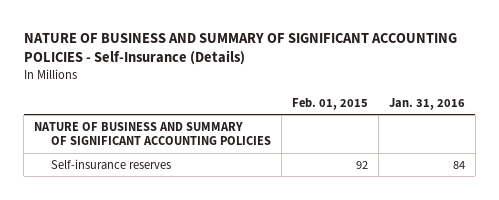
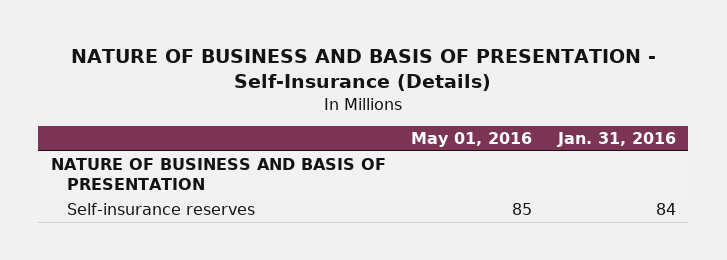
[23,33,457,66] NATURE OF BUSINESS AND SUMMARY OF SIGNIFICANT ACCOUNTING POLICIES - Self-Insurance (Details) -> [71,49,657,92] NATURE OF BUSINESS AND BASIS OF PRESENTATION - Self-Insurance (Details)
[291,98,368,111] Feb. 01, 2015 -> none
none -> [411,132,533,148] May 01, 2016
[34,121,271,146] NATURE OF BUSINESS AND SUMMARY OF SIGNIFICANT ACCOUNTING POLICIES -> [51,158,387,191] NATURE OF BUSINESS AND BASIS OF PRESENTATION

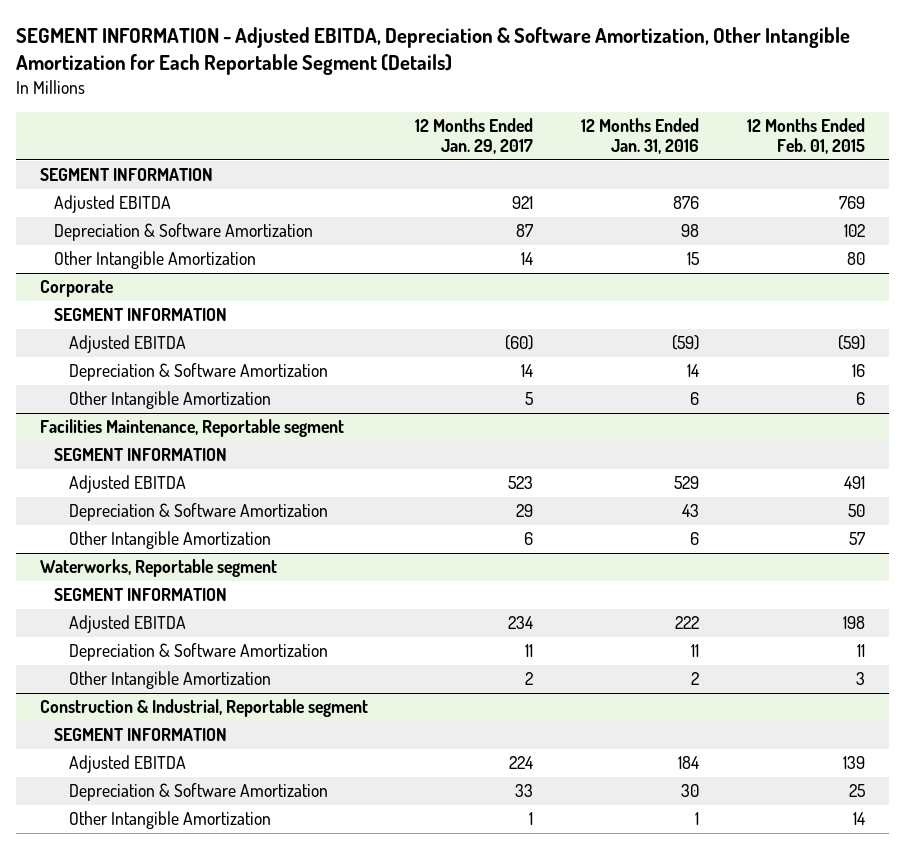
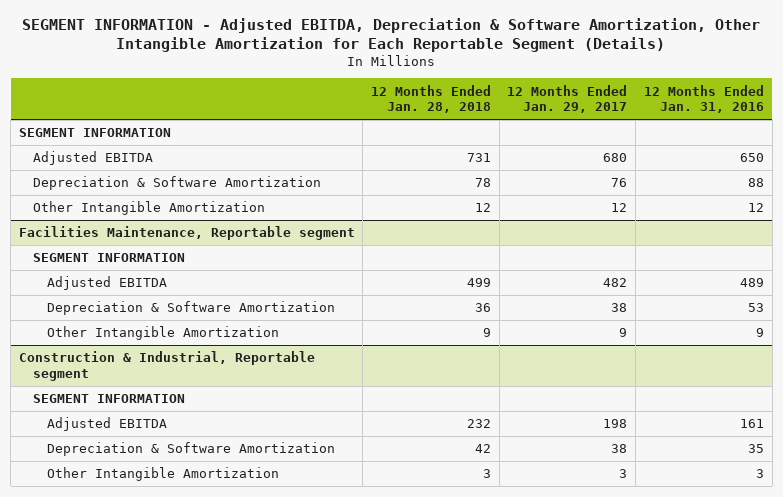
[747,118,866,155] 12 Months Ended Feb. 01, 2015 -> none
none -> [371,84,492,114] 12 Months Ended Jan. 28, 2018
[39,280,113,298] Corporate -> none
[54,308,228,322] SEGMENT INFORMATION -> none
[69,335,187,354] Adjusted EBITDA -> none
[69,363,329,382] Depreciation & Software Amortization -> none
[69,391,272,410] Other Intangible Amortization -> none
[512,196,534,210] 921 -> [603,153,628,163] 680
[673,196,700,210] 876 -> [739,153,764,163] 650
[516,224,534,238] 87 -> [611,178,628,188] 76
[681,224,700,238] 98 -> [747,178,764,188] 88
[521,252,534,266] 14 -> [611,203,628,213] 12
[687,252,700,266] 15 -> [747,203,764,213] 12
[39,559,277,578] Waterworks, Reportable segment -> none
[54,588,228,602] SEGMENT INFORMATION -> none
[69,615,187,634] Adjusted EBITDA -> none
[69,643,329,662] Depreciation & Software Amortization -> none
[69,671,272,690] Other Intangible Amortization -> none
[508,476,534,490] 523 -> [603,278,628,288] 482
[674,476,700,490] 529 -> [739,278,764,288] 489
[516,504,534,518] 29 -> [611,303,628,313] 38
[682,504,700,518] 43 -> [747,303,764,313] 53
[524,532,534,546] 6 -> [619,328,628,338] 9
[690,532,700,546] 6 -> [755,328,764,338] 9
[509,756,534,770] 224 -> [603,419,628,429] 198
[678,756,700,770] 184 -> [739,419,764,429] 161
[515,784,534,798] 33 -> [611,444,628,454] 38
[681,784,700,798] 30 -> [747,444,764,454] 35
[529,812,534,826] 1 -> [619,469,628,479] 3
[695,812,700,826] 1 -> [755,469,764,479] 3

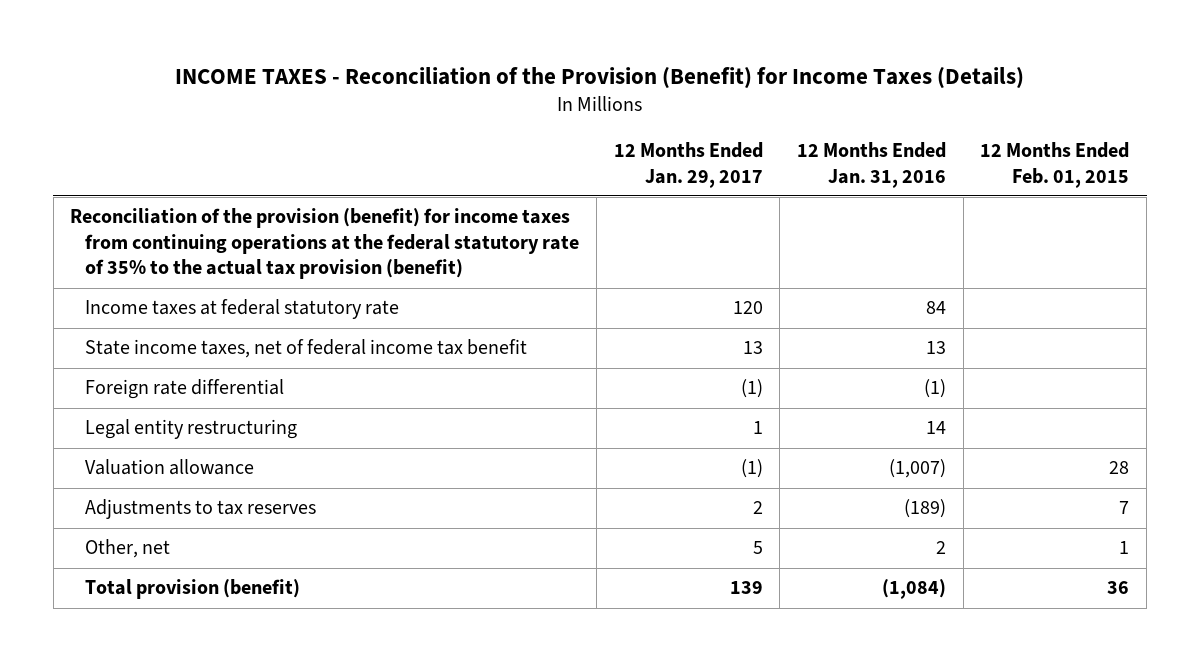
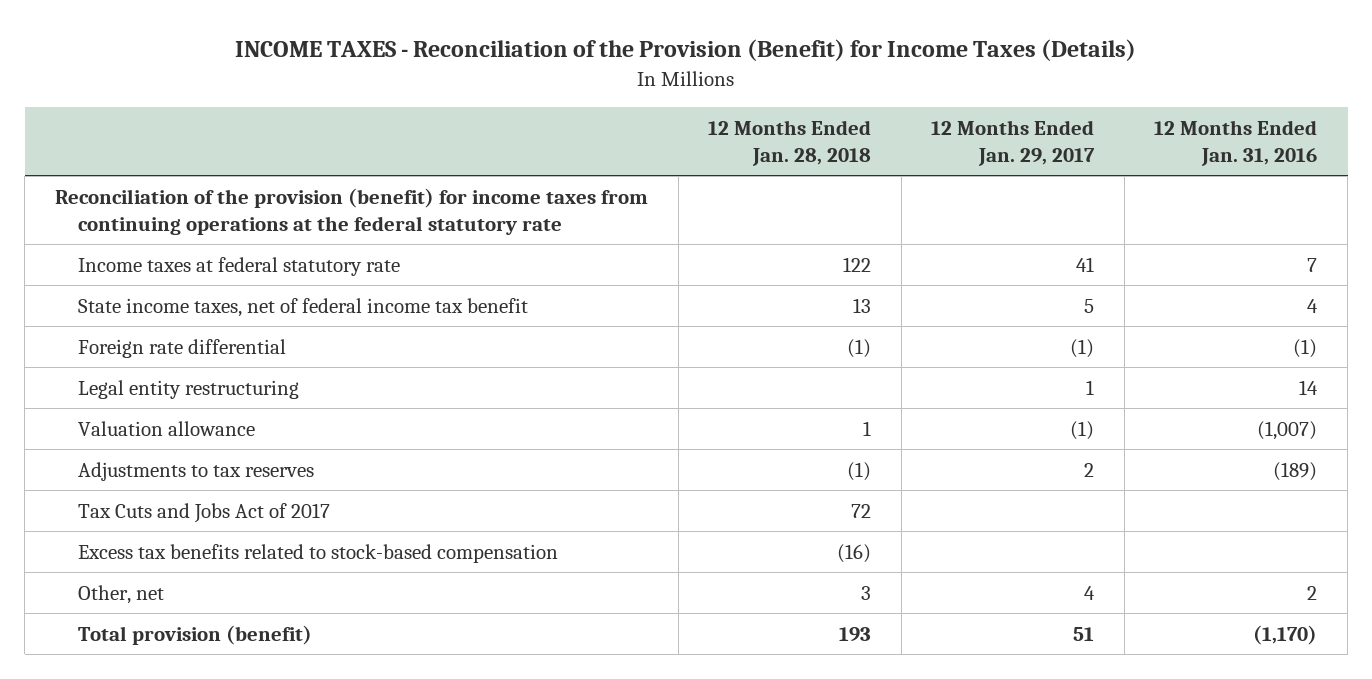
[980,142,1130,188] 12 Months Ended Feb. 01, 2015 -> none
none -> [708,119,872,166] 12 Months Ended Jan. 28, 2018
[70,208,580,280] Reconciliation of the provision (benefit) for income taxes from continuing operations at the federal statutory rate of 35% to the actual tax provision (benefit) -> [54,187,648,235] Reconciliation of the provision (benefit) for income taxes from continuing operations at the federal statutory rate
[732,301,763,315] 120 -> [1076,256,1095,272] 41
[926,301,947,315] 84 -> [1307,257,1318,272] 7
[742,341,763,355] 13 -> [1084,298,1095,313] 5
[926,341,947,355] 13 -> [1307,298,1319,313] 4
none -> [77,502,330,523] Tax Cuts and Jobs Act of 2017
none -> [77,543,558,563] Excess tax benefits related to stock-based compensation
[752,541,763,555] 5 -> [1084,585,1096,600] 4
[729,581,763,595] 139 -> [1073,626,1095,641] 51
[882,579,947,600] (1,084) -> [1253,624,1318,645] (1,170)

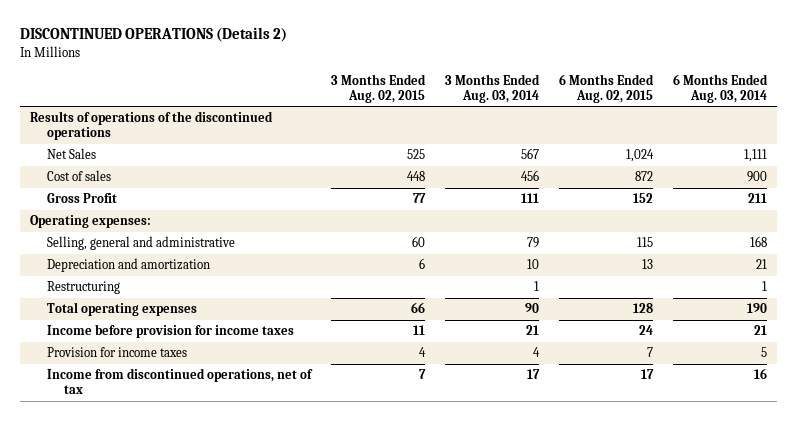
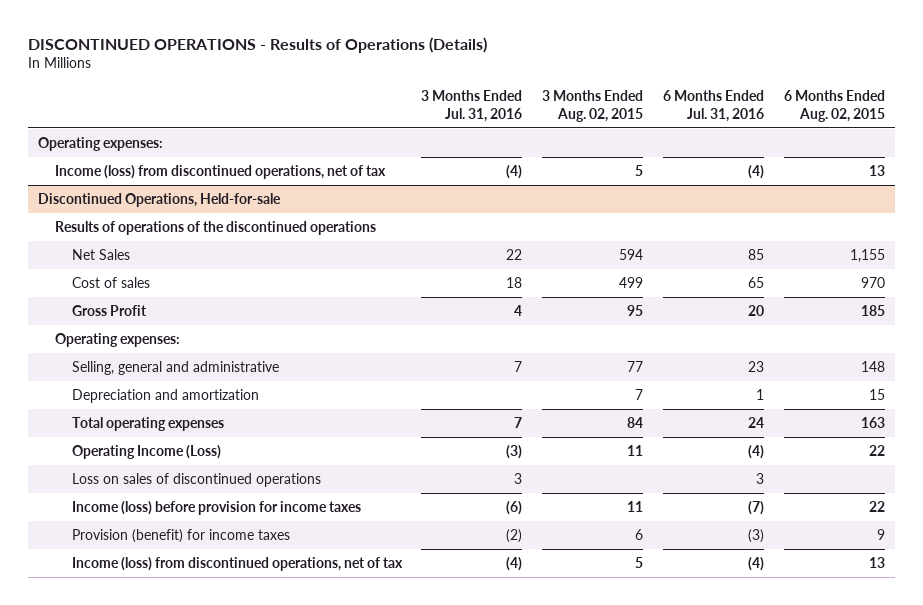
[19,27,287,43] DISCONTINUED OPERATIONS (Details 2) -> [28,36,488,53] DISCONTINUED OPERATIONS - Results of Operations (Details)
[444,73,540,103] 3 Months Ended Aug. 03, 2014 -> none
[673,73,769,103] 6 Months Ended Aug. 03, 2014 -> none
none -> [421,90,523,122] 3 Months Ended Jul. 31, 2016
none -> [662,90,764,122] 6 Months Ended Jul. 31, 2016
none -> [38,137,164,152] Operating expenses:
none -> [54,165,386,180] Income (loss) from discontinued operations, net of tax
none -> [38,193,282,208] Discontinued Operations, Held-for-sale
[406,149,425,160] 525 -> [619,249,644,261] 594
[626,149,655,163] 1,024 -> [849,249,885,264] 1,155
[406,171,425,182] 448 -> [619,277,644,289] 499
[635,171,654,182] 872 -> [860,277,885,289] 970
[412,193,426,204] 77 -> [627,305,644,317] 95
[633,193,654,204] 152 -> [860,305,885,317] 185
[46,281,120,295] Restructuring -> none
[411,236,425,248] 60 -> [627,361,644,373] 77
[637,237,654,248] 115 -> [860,361,885,373] 148
[418,258,425,270] 6 -> [635,389,644,401] 7
[642,259,654,270] 13 -> [868,389,885,401] 15
[410,302,425,314] 66 -> [627,417,644,429] 84
[633,303,654,314] 128 -> [860,417,885,429] 163
none -> [71,445,221,460] Operating Income (Loss)
none -> [71,473,321,488] Loss on sales of discontinued operations
[46,324,294,339] Income before provision for income taxes -> [71,501,361,516] Income (loss) before provision for income taxes
[639,325,654,336] 24 -> [868,501,885,513] 22
[46,347,187,358] Provision for income taxes -> [71,529,290,544] Provision (benefit) for income taxes
[418,347,426,358] 4 -> [635,529,644,541] 6
[647,347,654,358] 7 -> [876,529,885,541] 9
[46,368,313,395] Income from discontinued operations, net of tax -> [71,557,403,572] Income (loss) from discontinued operations, net of tax
[418,369,426,380] 7 -> [635,557,644,569] 5
[641,369,655,380] 17 -> [868,557,885,569] 13

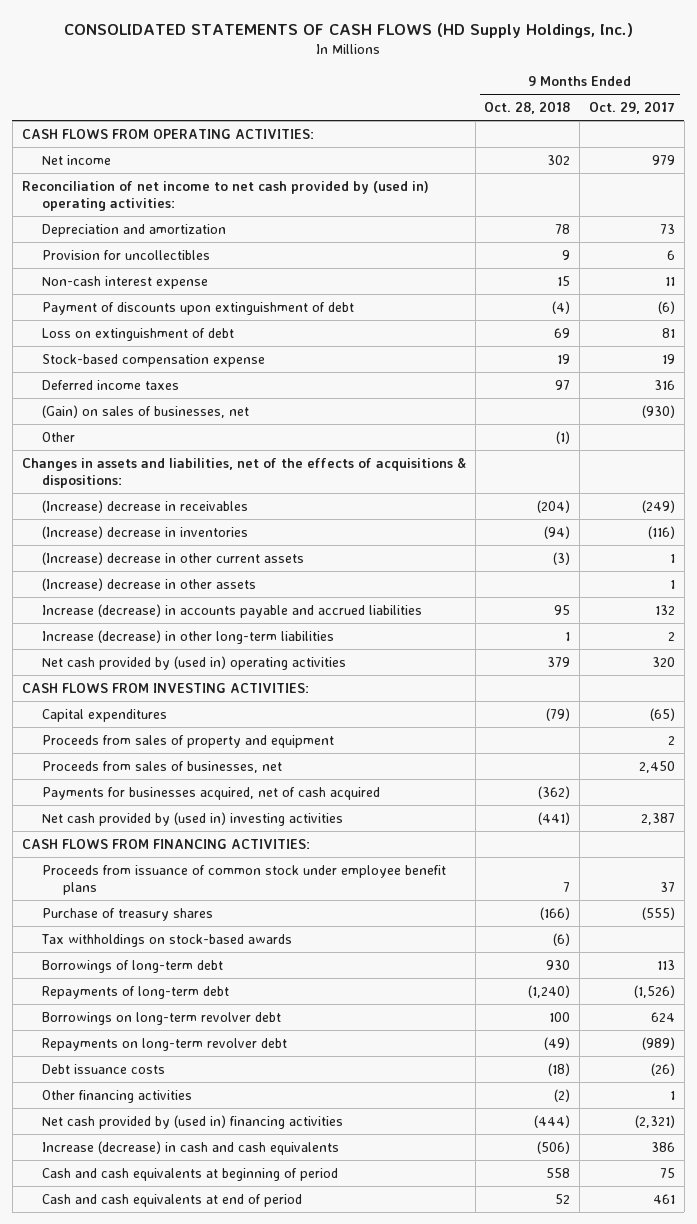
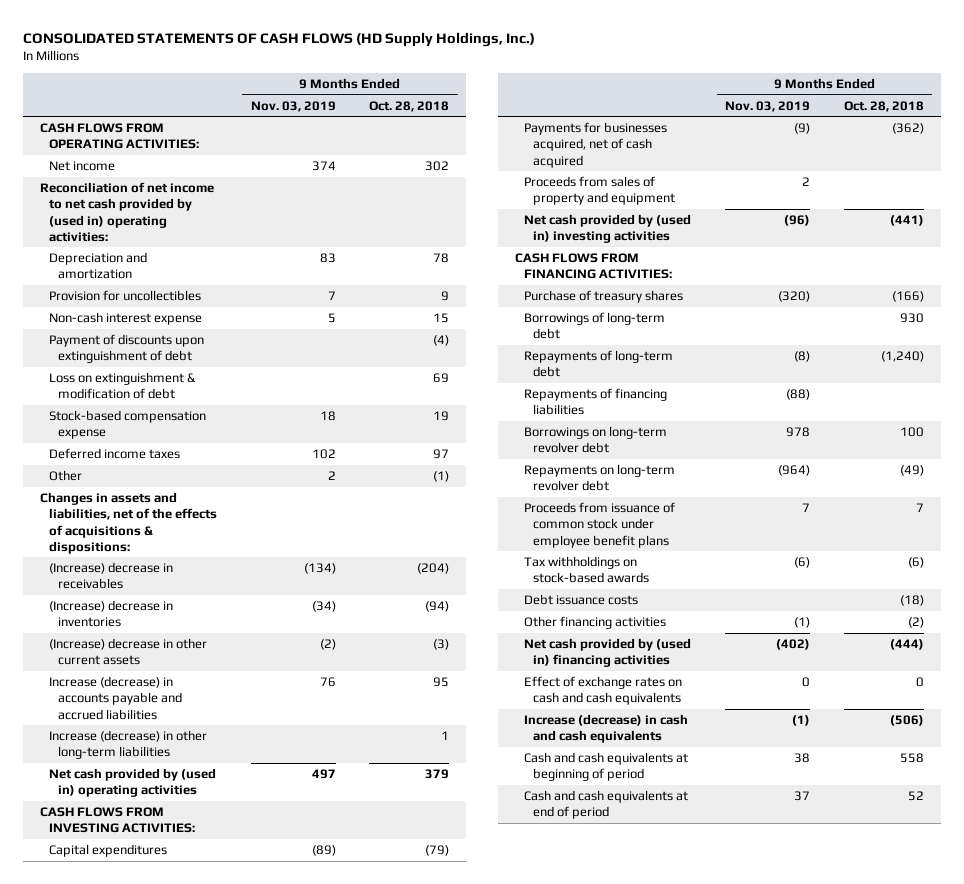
[588,100,675,114] Oct. 29, 2017 -> none
none -> [250,100,336,112] Nov. 03, 2019
[42,327,235,341] Loss on extinguishment of debt -> [49,371,196,400] Loss on extinguishment & modification of debt
[42,404,250,418] (Gain) on sales of businesses, net -> none
[42,577,257,591] (Increase) decrease in other assets -> none
[42,760,283,773] Proceeds from sales of businesses, net -> none
[42,734,335,748] Proceeds from sales of property and equipment -> [523,175,676,206] Proceeds from sales of property and equipment
none -> [523,387,667,416] Repayments of financing liabilities
[42,864,447,895] Proceeds from issuance of common stock under employee benefit plans -> [523,501,675,548] Proceeds from issuance of common stock under employee benefit plans
[41,933,293,947] Tax withholdings on stock-based awards -> [523,555,650,584] Tax withholdings on stock-based awards
none -> [523,675,682,706] Effect of exchange rates on cash and cash equivalents

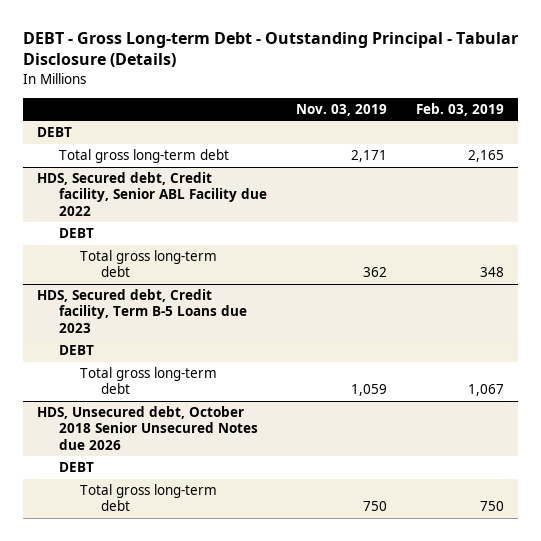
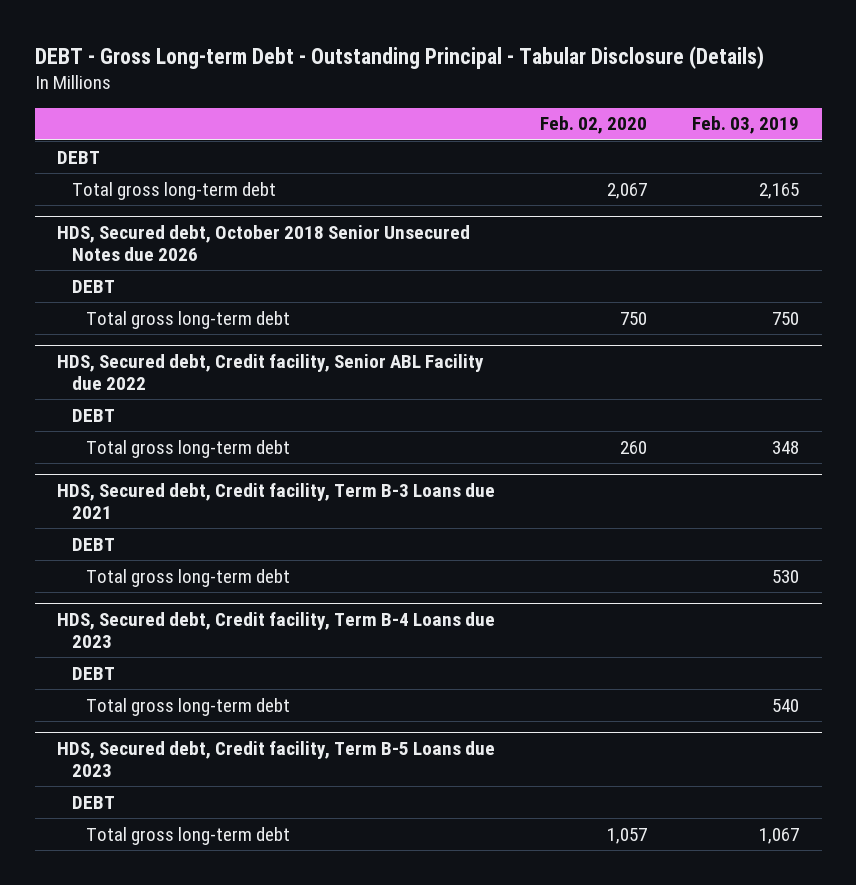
[295,103,387,116] Nov. 03, 2019 -> none
none -> [540,116,648,135] Feb. 02, 2020
none -> [57,224,471,261] HDS, Secured debt, October 2018 Senior Unsecured Notes due 2026
none -> [71,279,115,293] DEBT
none -> [86,310,291,329] Total gross long-term debt
none -> [57,482,496,519] HDS, Secured debt, Credit facility, Term B-3 Loans due 2021
none -> [71,537,115,551] DEBT
none -> [86,568,291,587] Total gross long-term debt
none -> [57,611,496,648] HDS, Secured debt, Credit facility, Term B-4 Loans due 2023
none -> [71,666,115,680] DEBT
none -> [86,697,291,716] Total gross long-term debt
[37,406,258,450] HDS, Unsecured debt, October 2018 Senior Unsecured Notes due 2026 -> none
[58,462,94,473] DEBT -> none
[79,484,217,512] Total gross long-term debt -> none

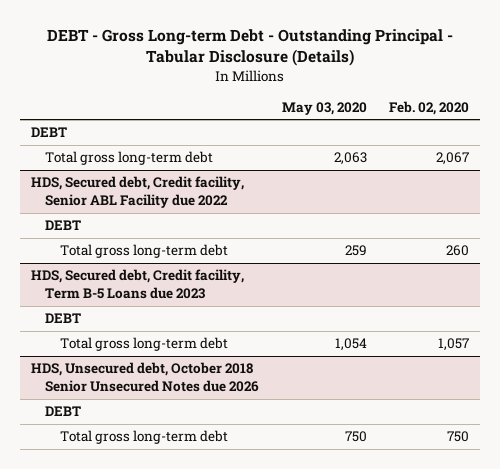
[692,116,800,135] Feb. 03, 2019 -> none
none -> [281,101,367,115] May 03, 2020
[57,224,471,261] HDS, Secured debt, October 2018 Senior Unsecured Notes due 2026 -> none
[71,279,115,293] DEBT -> none
[86,310,291,329] Total gross long-term debt -> none
[57,482,496,519] HDS, Secured debt, Credit facility, Term B-3 Loans due 2021 -> none
[71,537,115,551] DEBT -> none
[86,568,291,587] Total gross long-term debt -> none
[57,611,496,648] HDS, Secured debt, Credit facility, Term B-4 Loans due 2023 -> none
[71,666,115,680] DEBT -> none
[86,697,291,716] Total gross long-term debt -> none
none -> [31,362,260,392] HDS, Unsecured debt, October 2018 Senior Unsecured Notes due 2026
none -> [45,406,82,417] DEBT
none -> [59,430,228,445] Total gross long-term debt

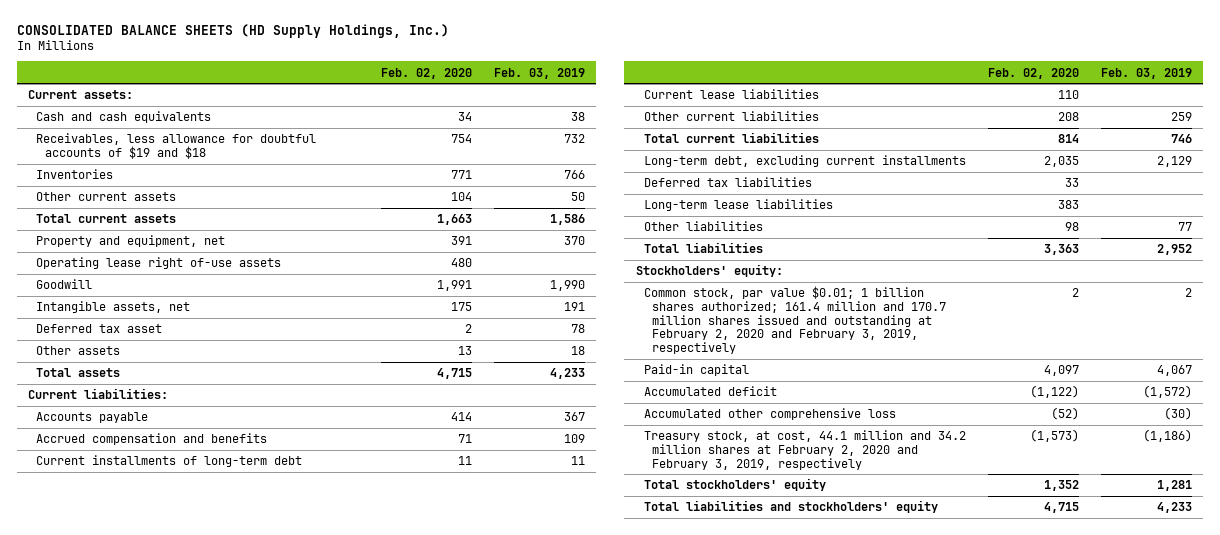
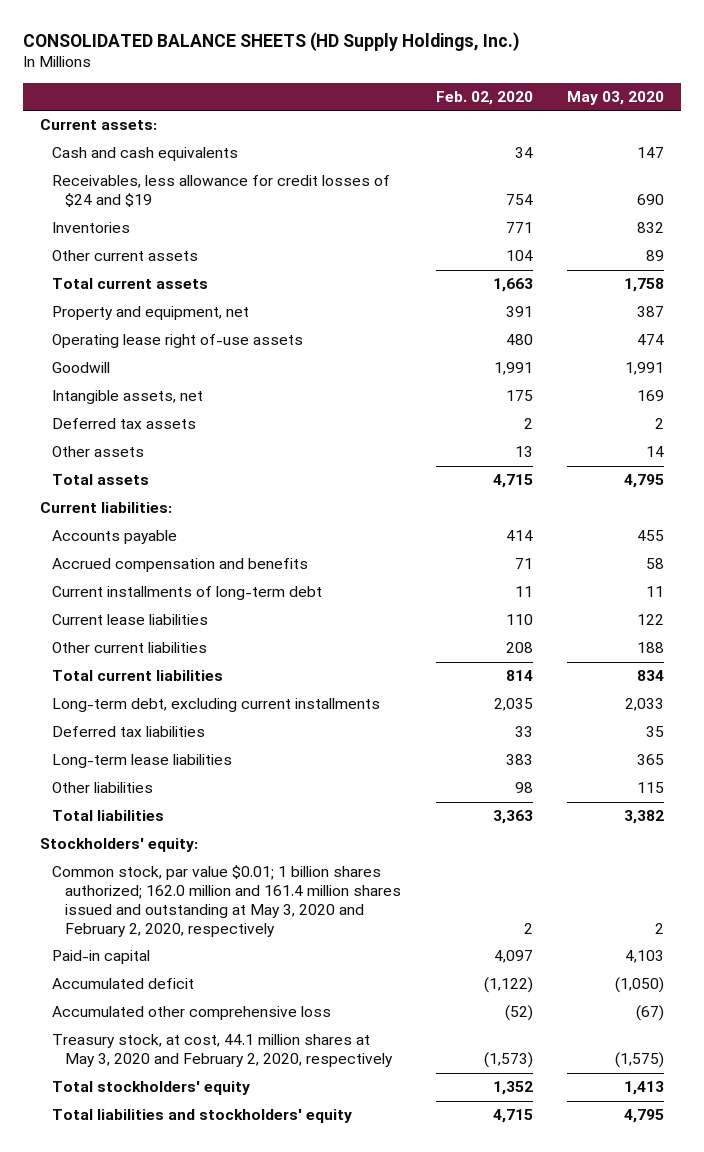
[493,67,585,79] Feb. 03, 2019 -> none
none -> [567,91,665,106] May 03, 2020
[36,133,317,159] Receivables, less allowance for doubtful accounts of $19 and $18 -> [52,175,391,208] Receivables, less allowance for credit losses of $24 and $19
[36,324,163,334] Deferred tax asset -> [52,418,197,430] Deferred tax assets
[643,286,946,354] Common stock, par value $0.01; 1 billion shares authorized; 161.4 million and 170.7 million shares issued and outstanding at February 2, 2020 and February 3, 2019, respectively -> [52,865,401,937] Common stock, par value $0.01; 1 billion shares authorized; 162.0 million and 161.4 million shares issued and outstanding at May 3, 2020 and February 2, 2020, respectively
[643,430,966,470] Treasury stock, at cost, 44.1 million and 34.2 million shares at February 2, 2020 and February 3, 2019, respectively -> [52,1034,393,1068] Treasury stock, at cost, 44.1 million shares at May 3, 2020 and February 2, 2020, respectively

